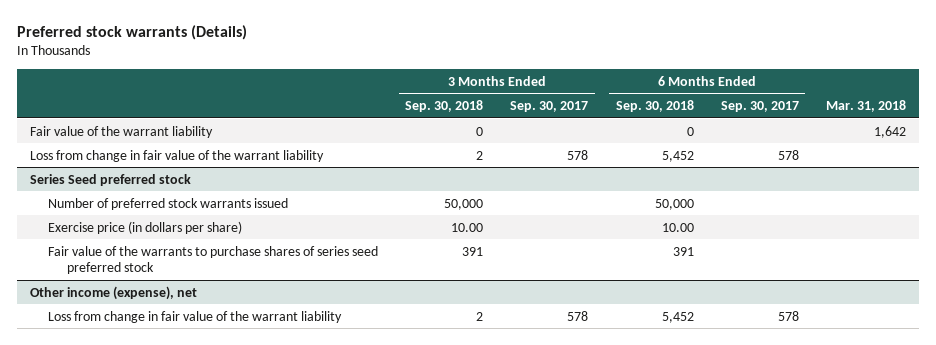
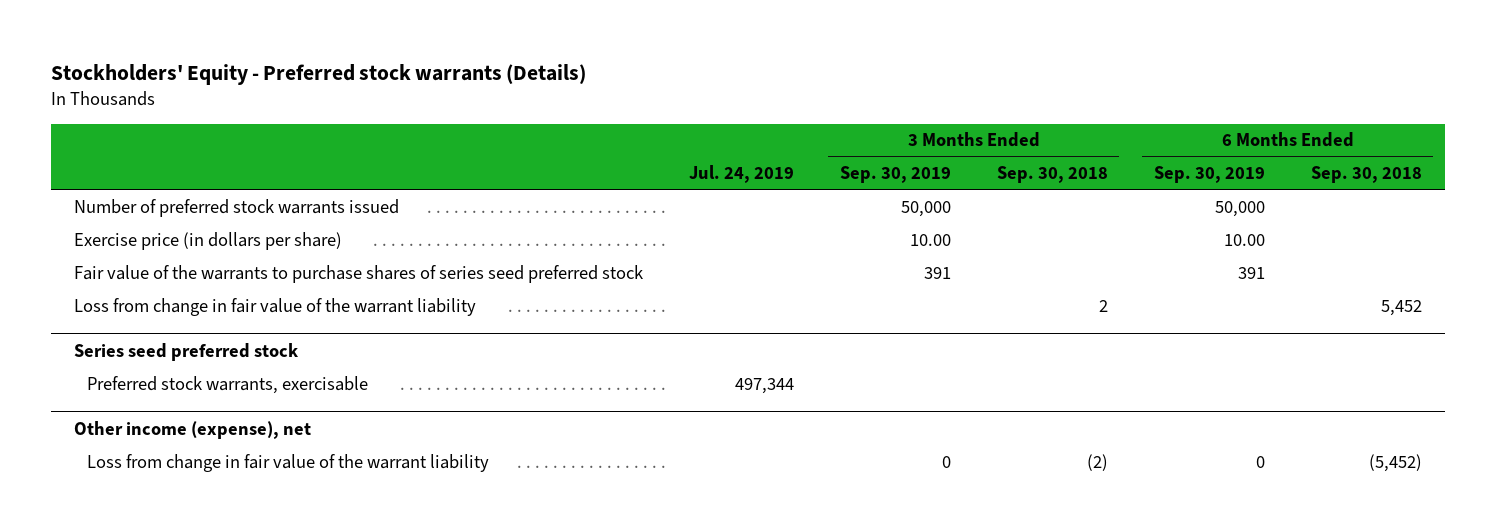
[16,25,247,41] Preferred stock warrants (Details) -> [50,63,586,85] Stockholders' Equity - Preferred stock warrants (Details)
[510,100,589,112] Sep. 30, 2017 -> none
[720,100,799,112] Sep. 30, 2017 -> none
[825,99,906,112] Mar. 31, 2018 -> none
none -> [688,164,794,183] Jul. 24, 2019
none -> [839,165,951,183] Sep. 30, 2019
none -> [1153,165,1265,183] Sep. 30, 2019
[30,125,214,138] Fair value of the warrant liability -> none
none -> [73,198,399,217] Number of preferred stock warrants issued
none -> [73,231,342,250] Exercise price (in dollars per share)
none -> [73,264,643,283] Fair value of the warrants to purchase shares of series seed preferred stock
[48,197,289,210] Number of preferred stock warrants issued -> none
[48,220,243,234] Exercise price (in dollars per share) -> none
[48,245,379,274] Fair value of the warrants to purchase shares of series seed preferred stock -> none
[30,173,192,186] Series Seed preferred stock -> [73,342,299,361] Series seed preferred stock
none -> [87,375,369,394] Preferred stock warrants, exercisable
[476,311,484,321] 2 -> [1086,453,1108,471] (2)
[661,311,694,323] 5,452 -> [1368,453,1422,472] (5,452)

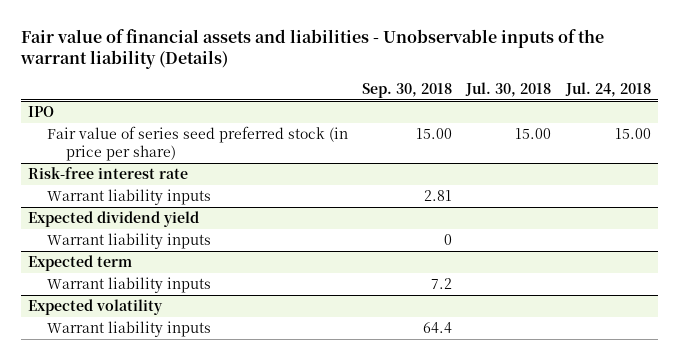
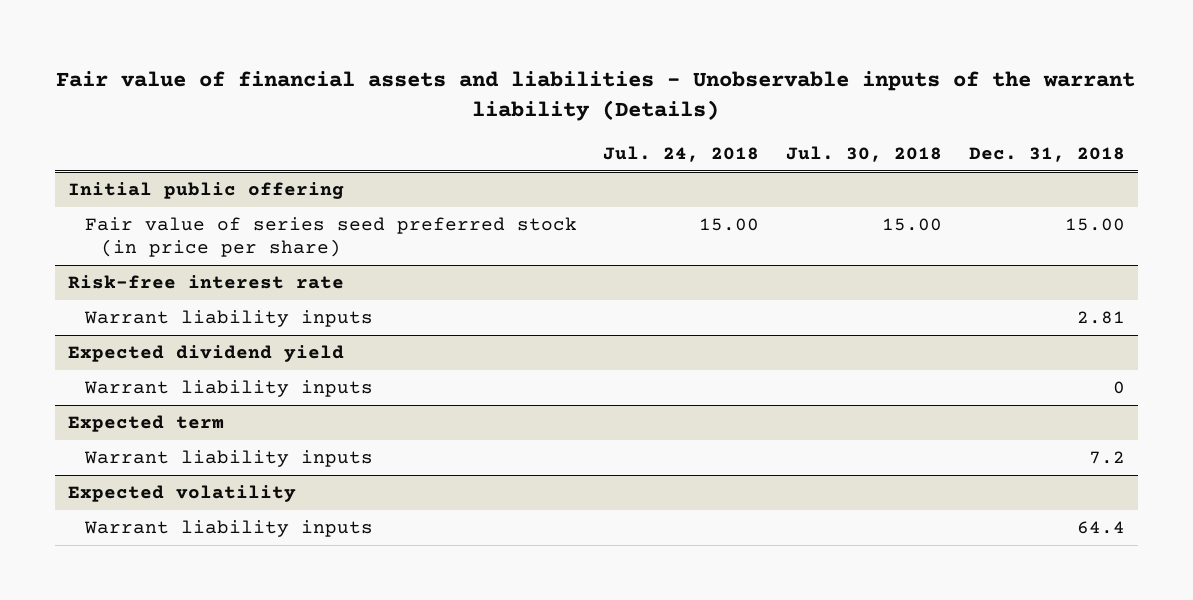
[362,82,453,98] Sep. 30, 2018 -> none
none -> [968,147,1125,163] Dec. 31, 2018
[28,106,55,118] IPO -> [68,182,345,200] Initial public offering

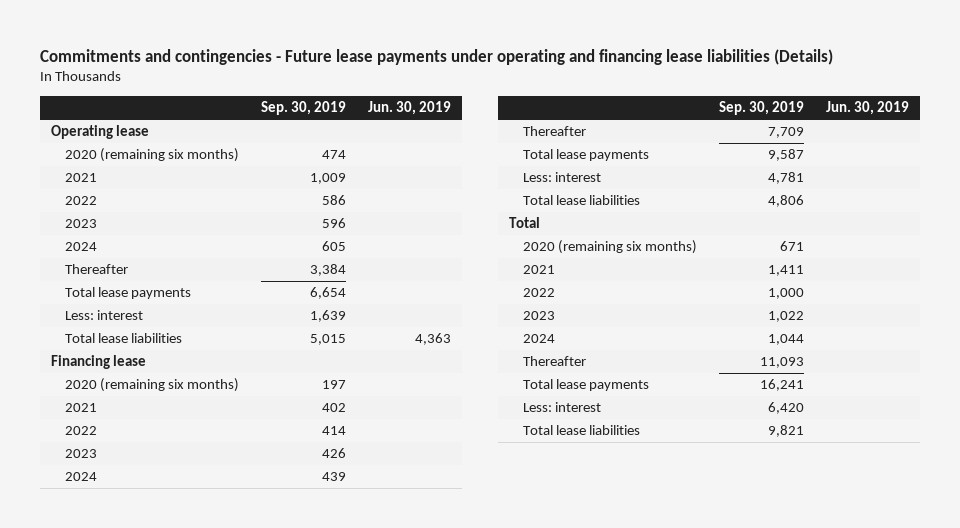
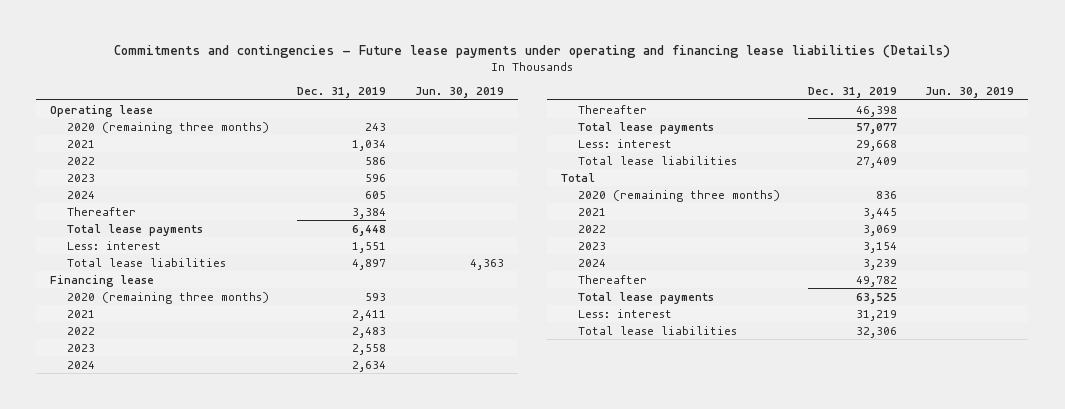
[261,101,347,116] Sep. 30, 2019 -> none
none -> [297,87,387,99] Dec. 31, 2019
[65,148,240,163] 2020 (remaining six months) -> [67,121,270,134] 2020 (remaining three months)
[65,378,240,393] 2020 (remaining six months) -> [67,291,270,304] 2020 (remaining three months)
[522,240,697,255] 2020 (remaining six months) -> [577,189,780,202] 2020 (remaining three months)

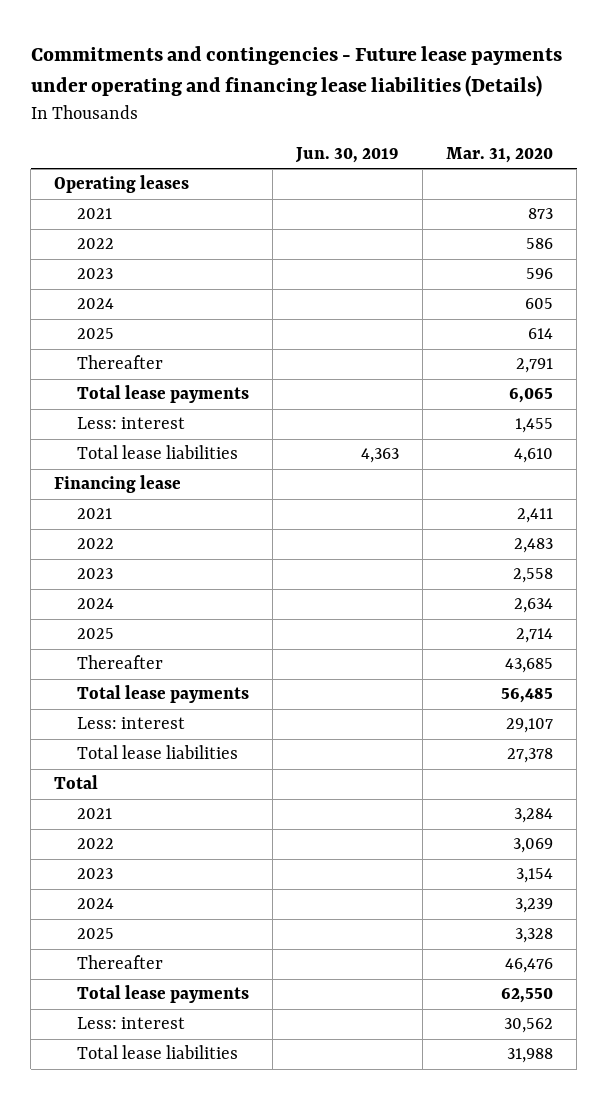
[297,87,387,99] Dec. 31, 2019 -> none
none -> [446,146,554,163] Mar. 31, 2020
[67,121,270,134] 2020 (remaining three months) -> none
[50,104,154,117] Operating lease -> [54,175,190,194] Operating leases
none -> [76,328,114,340] 2025
[67,291,270,304] 2020 (remaining three months) -> none
none -> [76,628,114,640] 2025
[577,189,780,202] 2020 (remaining three months) -> none
none -> [76,928,114,940] 2025

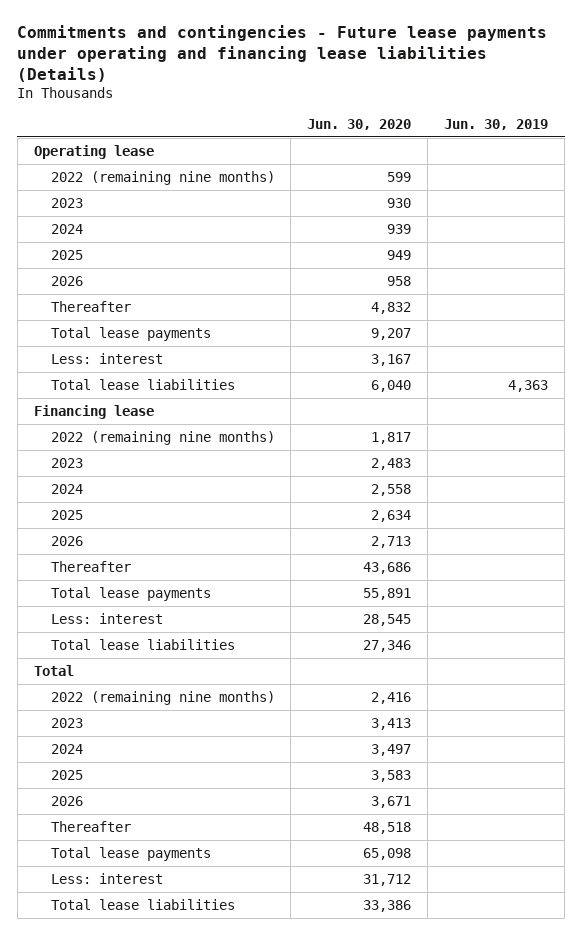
[446,146,554,163] Mar. 31, 2020 -> none
none -> [307,118,412,130] Jun. 30, 2020
[76,208,112,220] 2021 -> none
[76,238,114,250] 2022 -> none
[54,175,190,194] Operating leases -> [33,144,154,159] Operating lease
none -> [50,170,275,185] 2022 (remaining nine months)
none -> [50,275,83,286] 2026
[76,508,112,520] 2021 -> none
[76,538,114,550] 2022 -> none
none -> [50,430,275,445] 2022 (remaining nine months)
none -> [50,535,83,546] 2026
[76,808,112,820] 2021 -> none
[76,838,114,850] 2022 -> none
none -> [50,690,275,705] 2022 (remaining nine months)
none -> [50,795,83,806] 2026

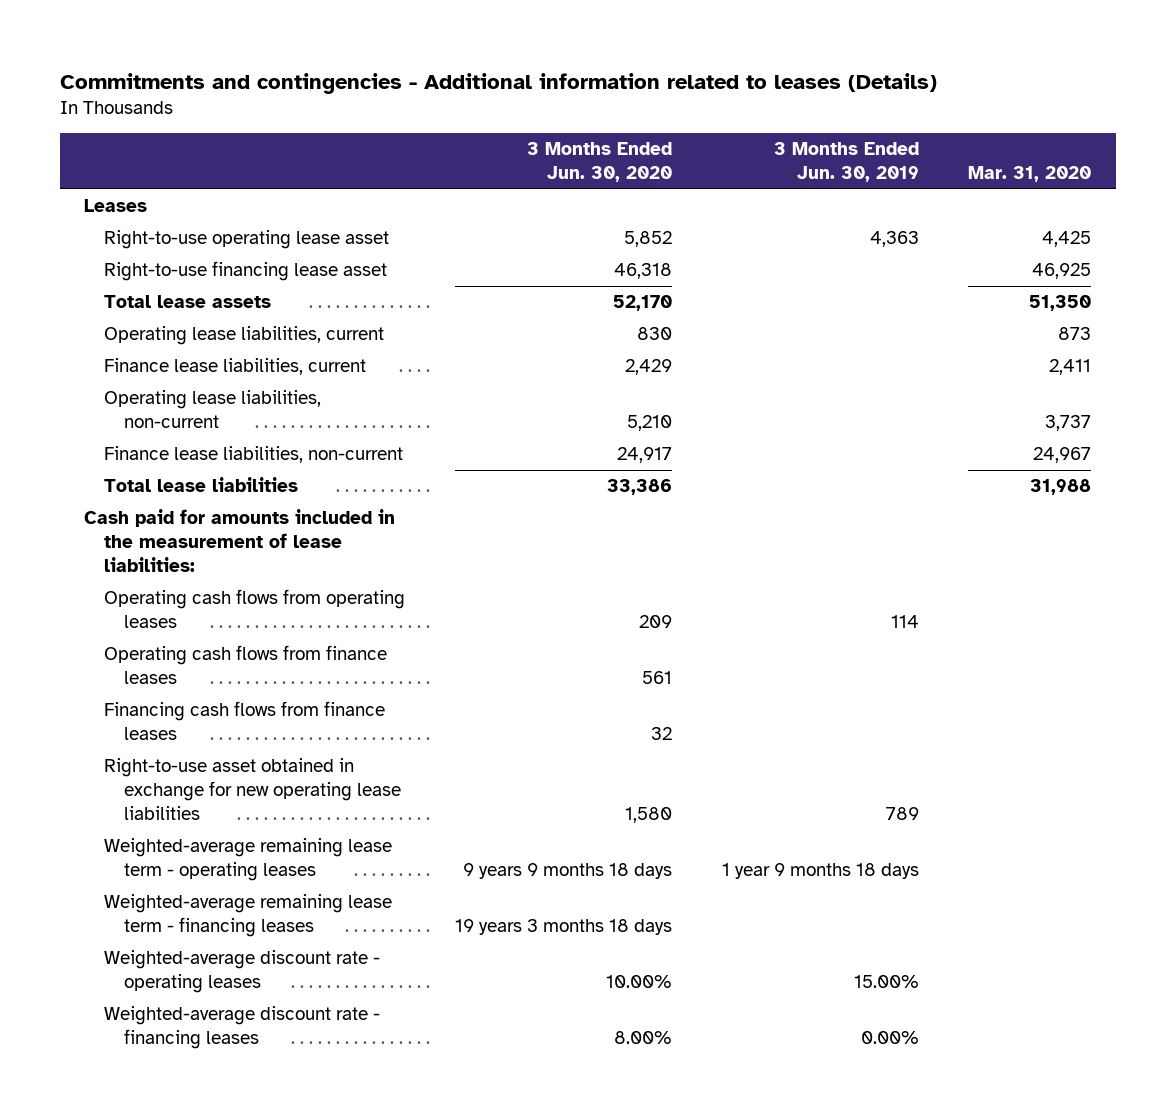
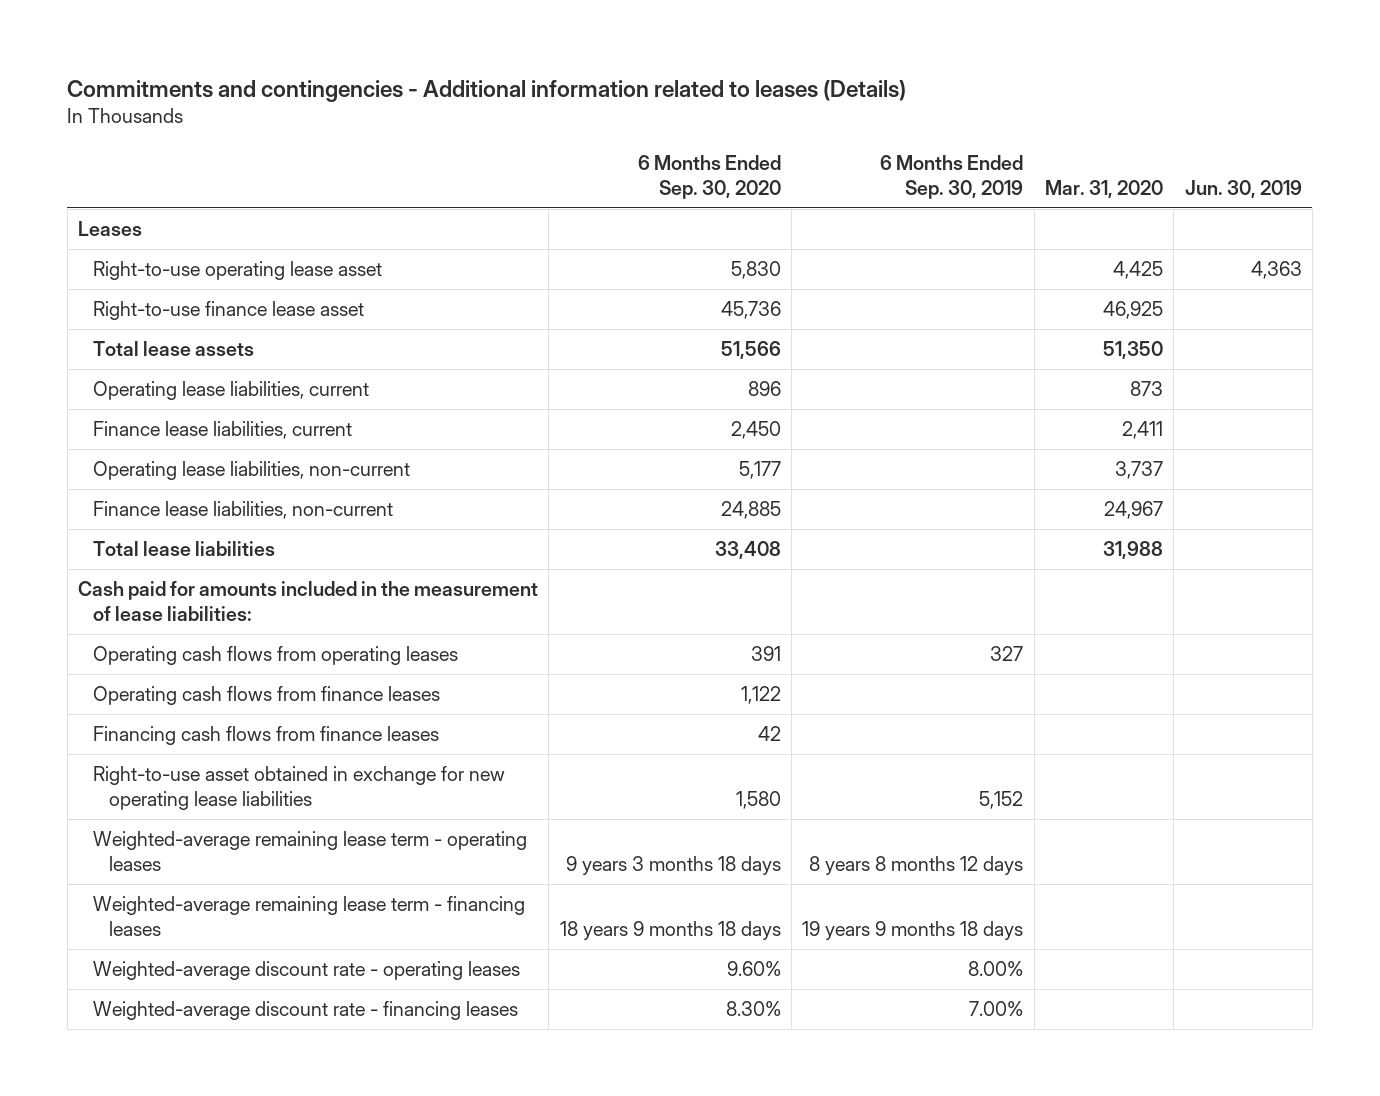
[527,142,673,183] 3 Months Ended Jun. 30, 2020 -> none
[773,142,919,183] 3 Months Ended Jun. 30, 2019 -> none
none -> [637,154,781,199] 6 Months Ended Sep. 30, 2020
none -> [880,154,1024,199] 6 Months Ended Sep. 30, 2019
none -> [1184,179,1302,198] Jun. 30, 2019
[104,261,388,282] Right-to-use financing lease asset -> [93,300,365,320] Right-to-use finance lease asset

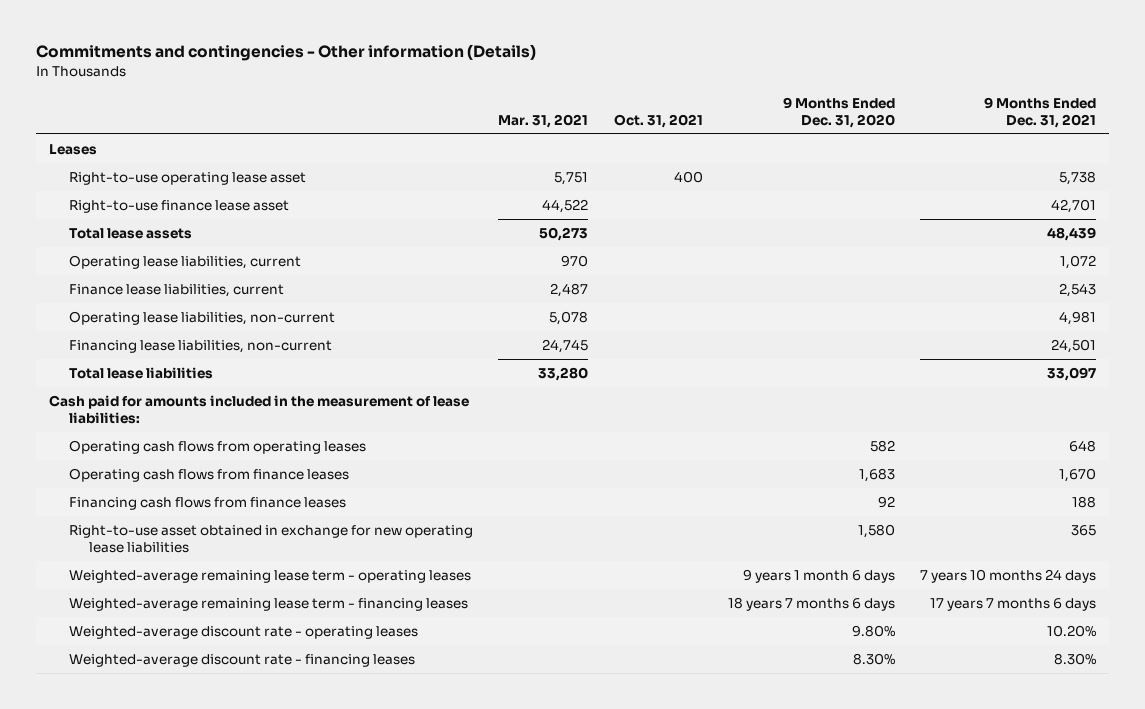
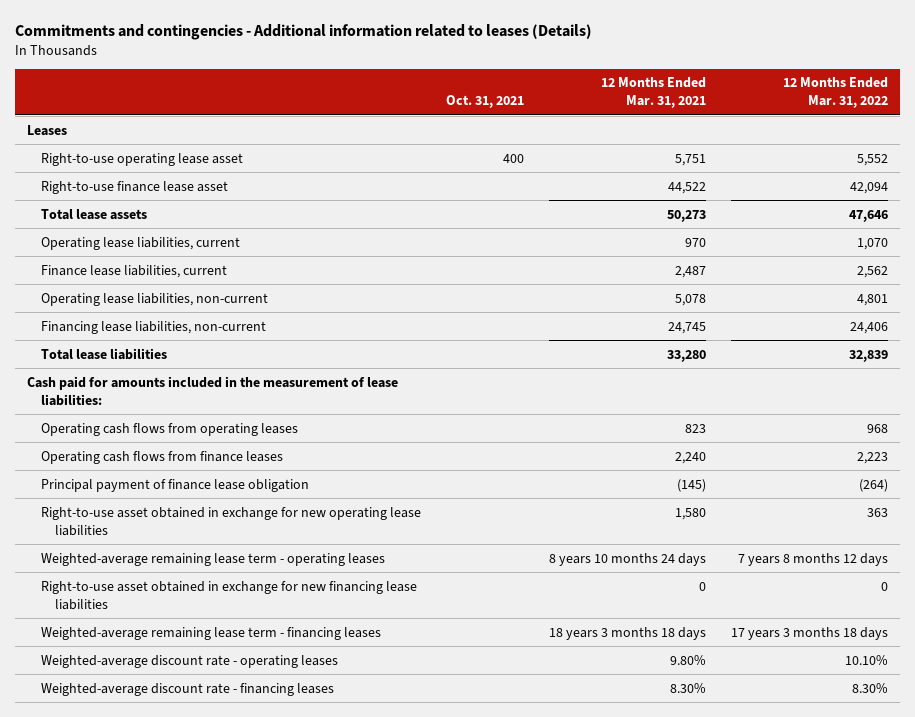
[36,44,537,62] Commitments and contingencies - Other information (Details) -> [14,24,592,41] Commitments and contingencies - Additional information related to leases (Details)
[498,113,589,128] Mar. 31, 2021 -> none
[782,96,895,128] 9 Months Ended Dec. 31, 2020 -> none
[984,96,1097,128] 9 Months Ended Dec. 31, 2021 -> none
none -> [600,77,706,109] 12 Months Ended Mar. 31, 2021
none -> [782,77,888,109] 12 Months Ended Mar. 31, 2022
[68,496,346,510] Financing cash flows from finance leases -> [41,478,310,492] Principal payment of finance lease obligation
none -> [41,580,418,610] Right-to-use asset obtained in exchange for new financing lease liabilities

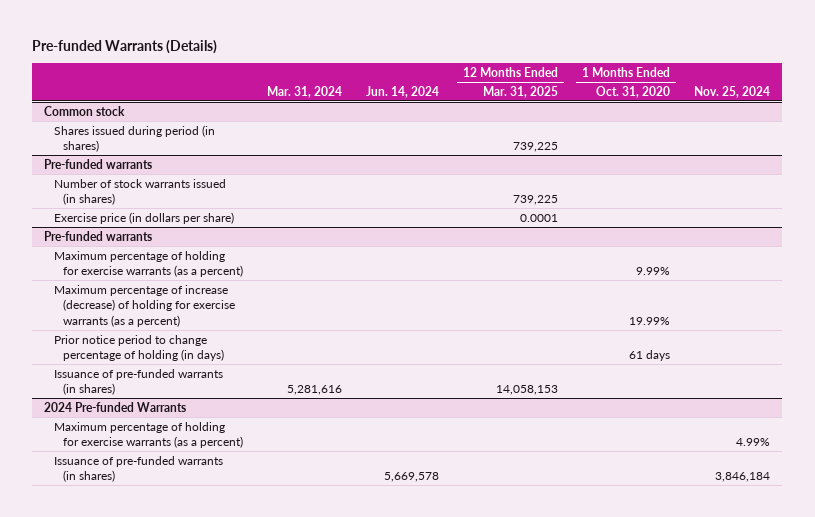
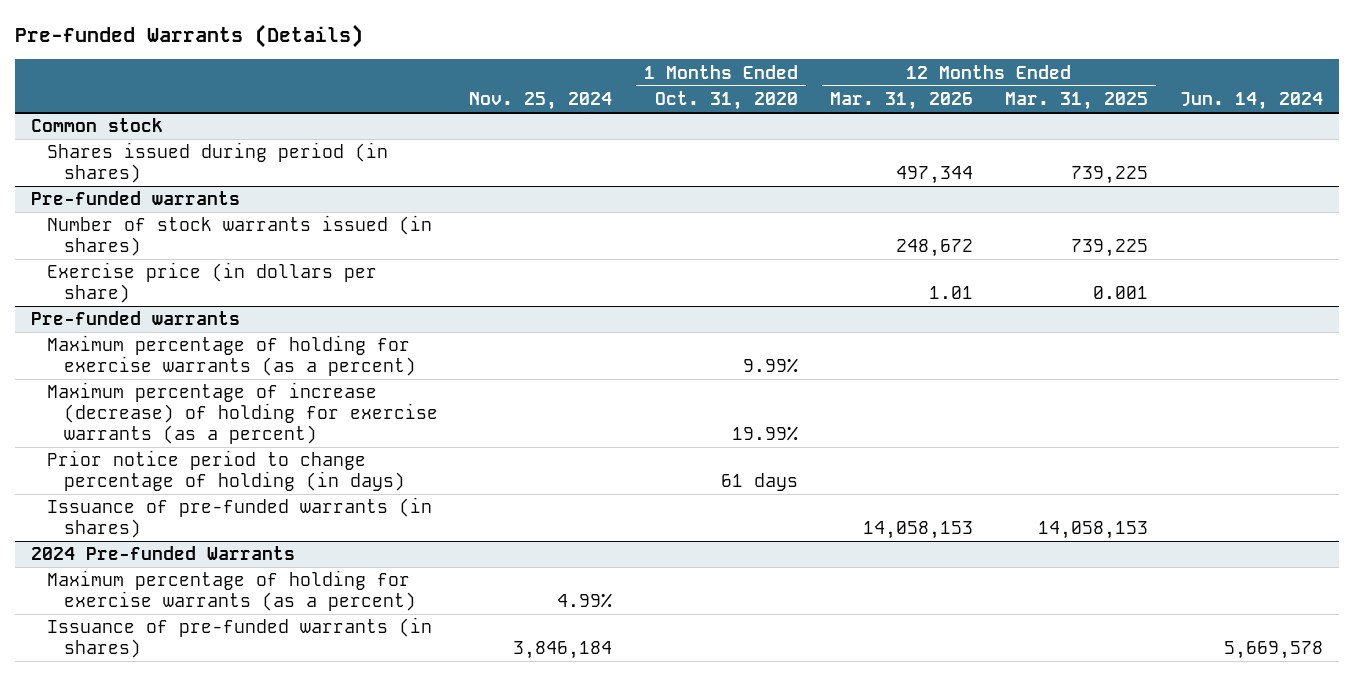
[267,85,343,98] Mar. 31, 2024 -> none
none -> [830,92,974,111] Mar. 31, 2026
[520,213,559,222] 0.0001 -> [1093,286,1149,300] 0.001

